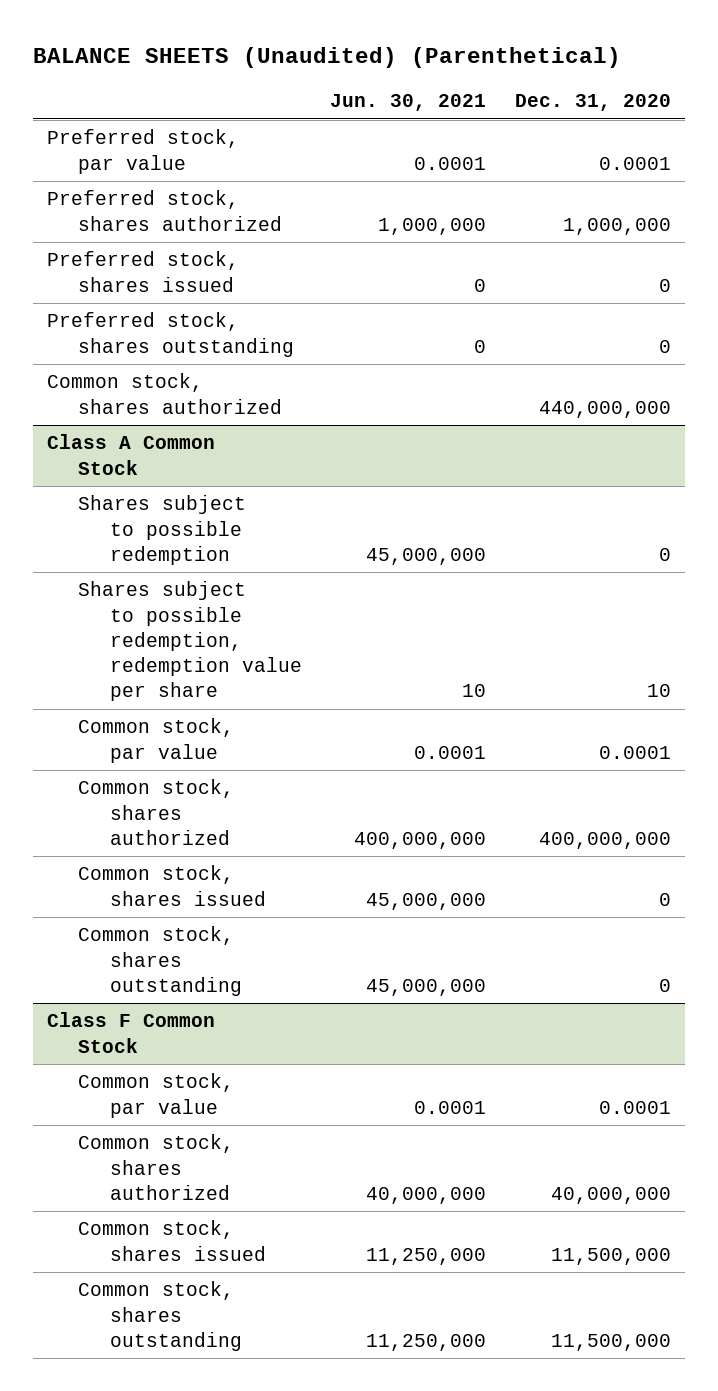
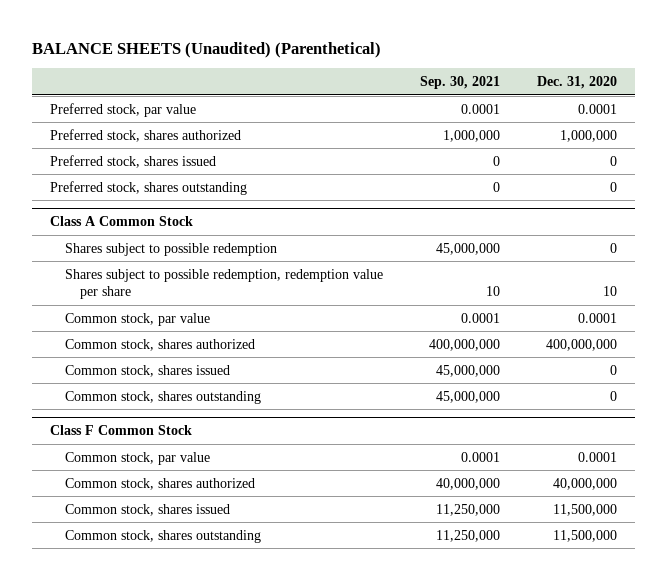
[330,94,487,112] Jun. 30, 2021 -> none
none -> [419,76,500,90] Sep. 30, 2021
[47,373,283,414] Common stock, shares authorized -> none

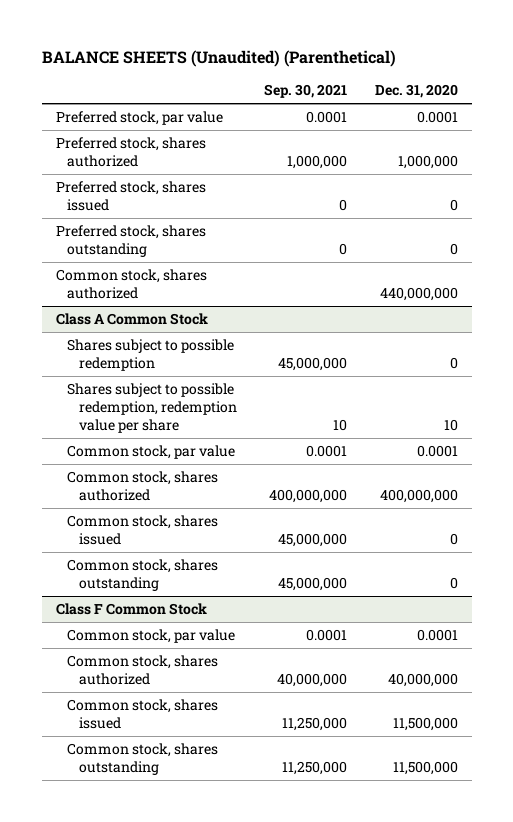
none -> [55,269,207,300] Common stock, shares authorized

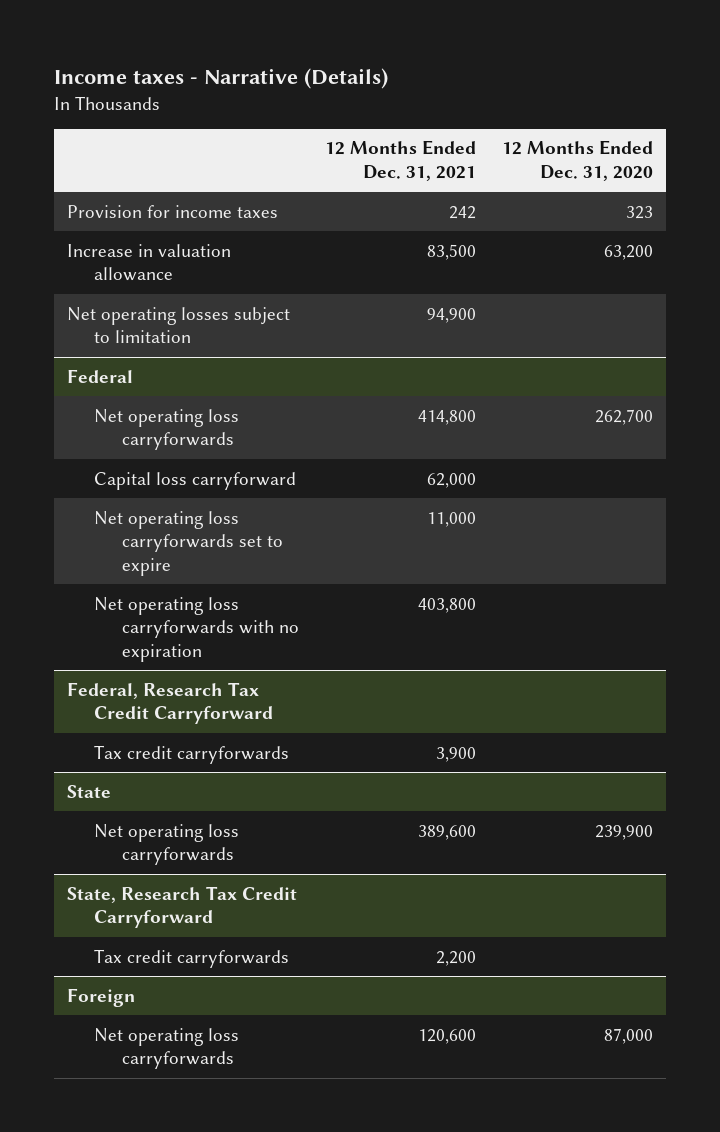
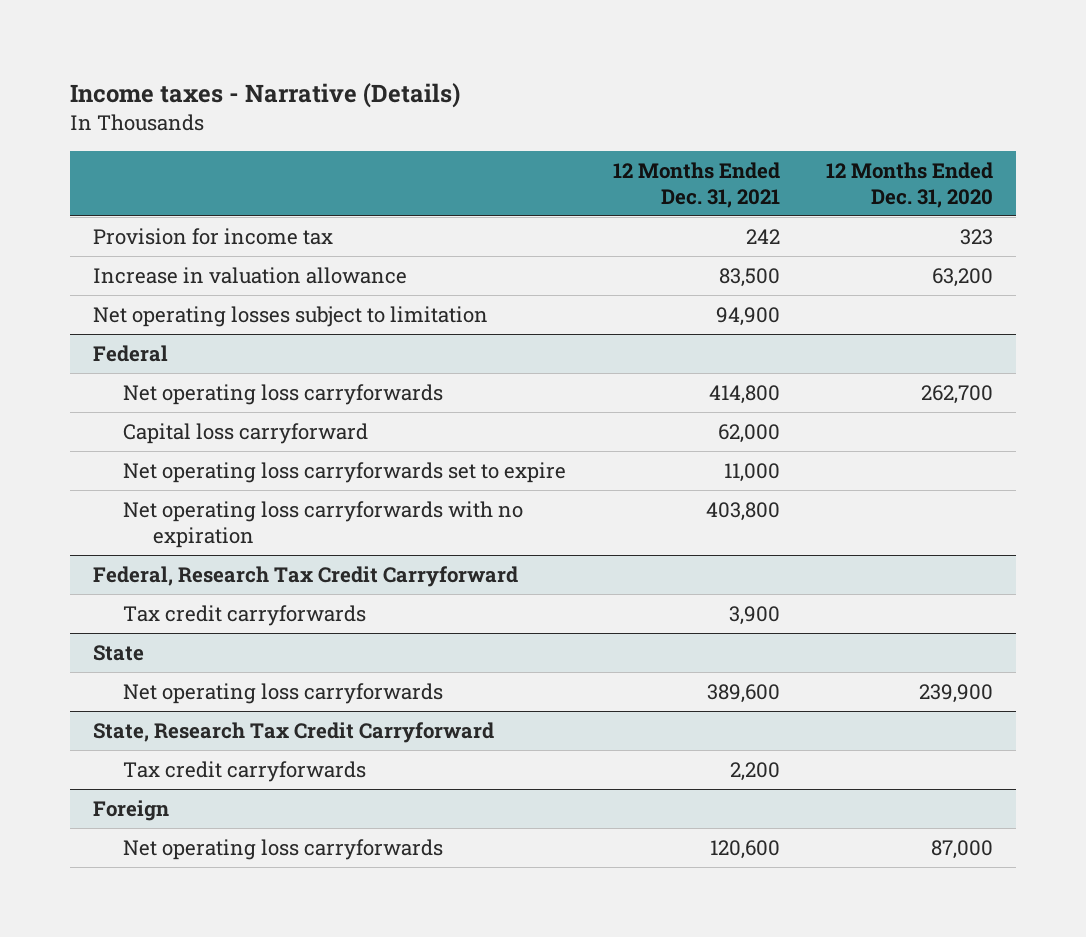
[67,204,279,218] Provision for income taxes -> [93,228,334,246] Provision for income tax

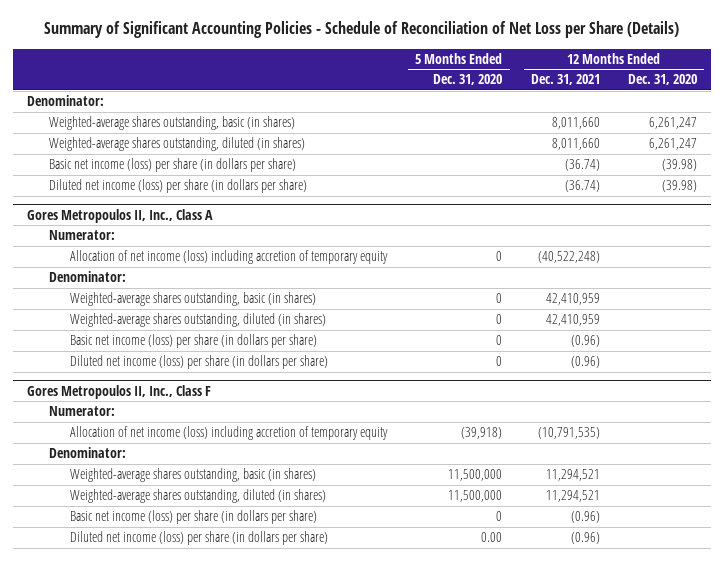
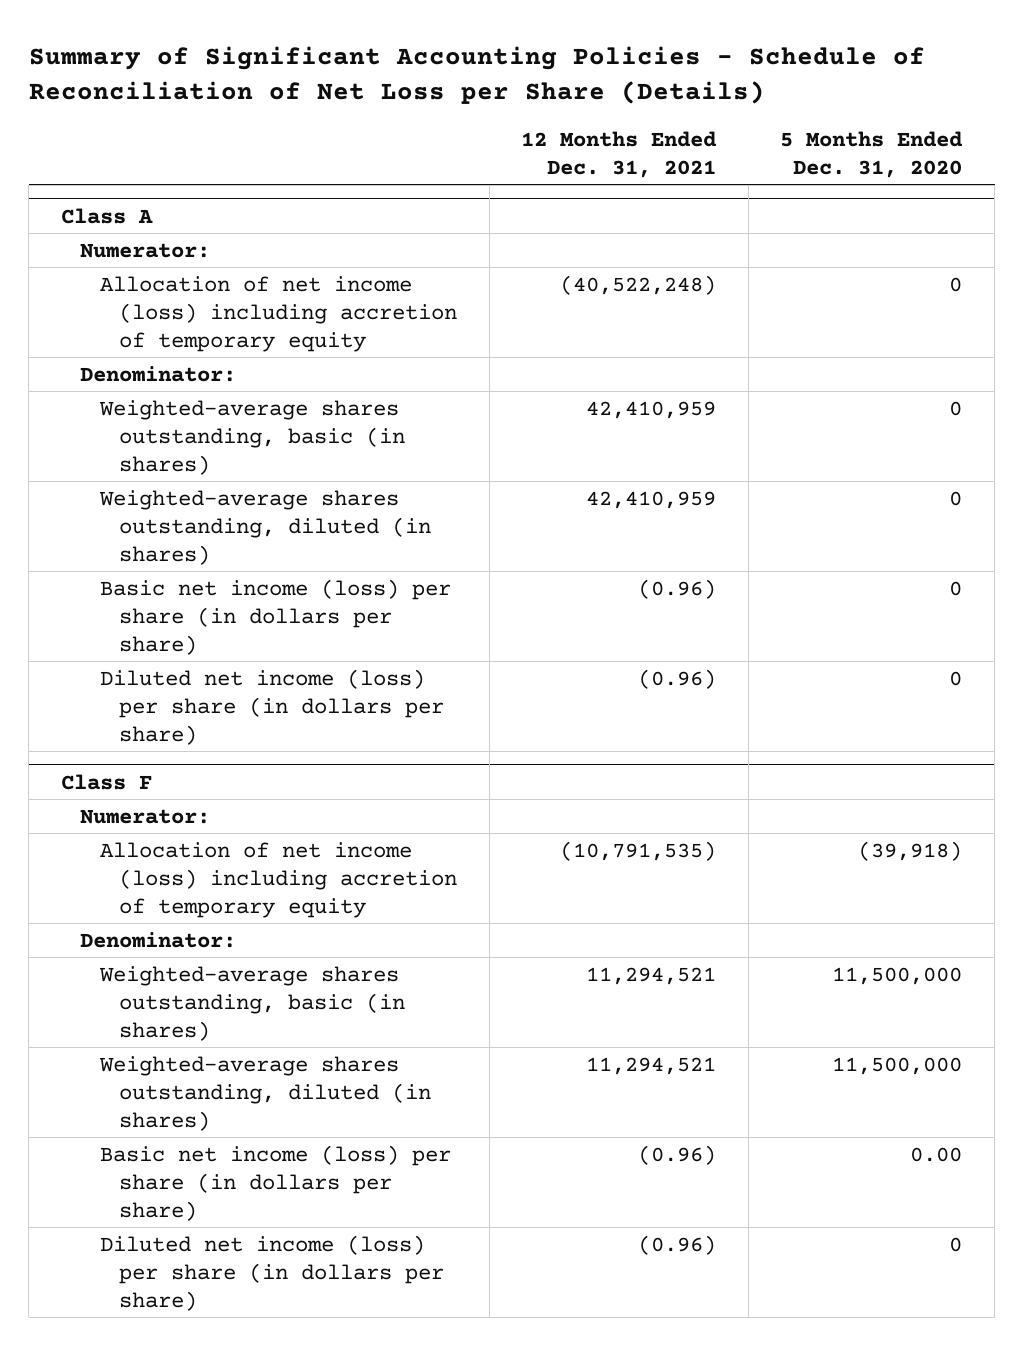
[628,74,698,86] Dec. 31, 2020 -> none
[26,95,104,107] Denominator: -> none
[48,116,295,131] Weighted-average shares outstanding, basic (in shares) -> none
[48,137,305,152] Weighted-average shares outstanding, diluted (in shares) -> none
[48,158,296,173] Basic net income (loss) per share (in dollars per share) -> none
[48,179,307,194] Diluted net income (loss) per share (in dollars per share) -> none
[26,208,213,223] Gores Metropoulos II, Inc., Class A -> none
none -> [60,207,153,224] Class A
[26,384,211,399] Gores Metropoulos II, Inc., Class F -> none
none -> [60,773,152,790] Class F
[496,511,503,522] 0 -> [910,1146,963,1162] 0.00
[481,532,503,543] 0.00 -> [949,1236,963,1252] 0

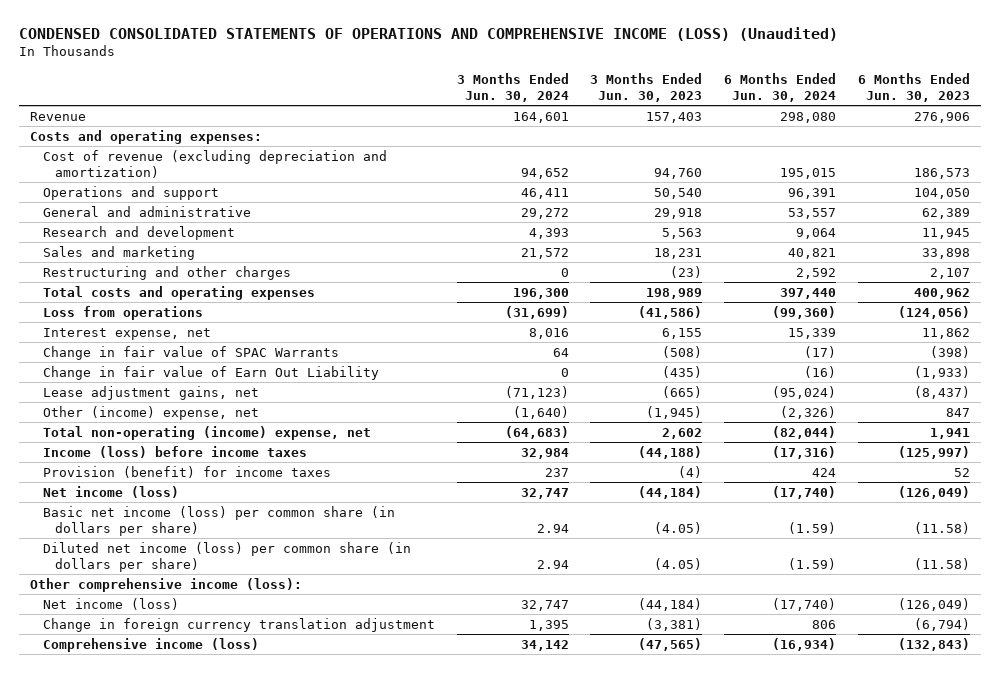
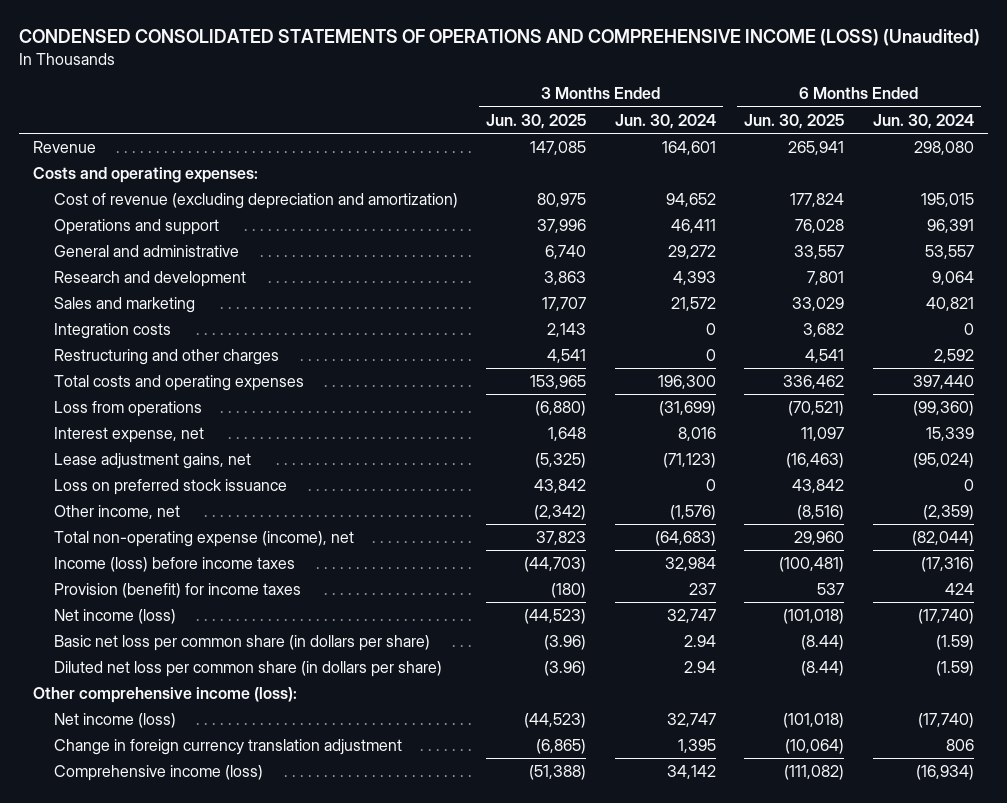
[590,72,703,102] 3 Months Ended Jun. 30, 2023 -> none
[858,72,971,102] 6 Months Ended Jun. 30, 2023 -> none
none -> [486,113,587,129] Jun. 30, 2025
none -> [744,113,845,129] Jun. 30, 2025
none -> [53,322,171,339] Integration costs
[42,345,339,360] Change in fair value of SPAC Warrants -> none
[42,365,379,380] Change in fair value of Earn Out Liability -> none
none -> [53,478,287,495] Loss on preferred stock issuance
[42,405,259,420] Other (income) expense, net -> [53,504,180,519] Other income, net
[512,405,569,419] (1,640) -> [669,504,716,520] (1,576)
[780,405,837,419] (2,326) -> [922,504,974,520] (2,359)
[42,425,371,440] Total non-operating (income) expense, net -> [53,530,354,547] Total non-operating expense (income), net
[42,505,395,536] Basic net income (loss) per common share (in dollars per share) -> [53,634,430,651] Basic net loss per common share (in dollars per share)
[42,541,411,572] Diluted net income (loss) per common share (in dollars per share) -> [53,660,442,677] Diluted net loss per common share (in dollars per share)

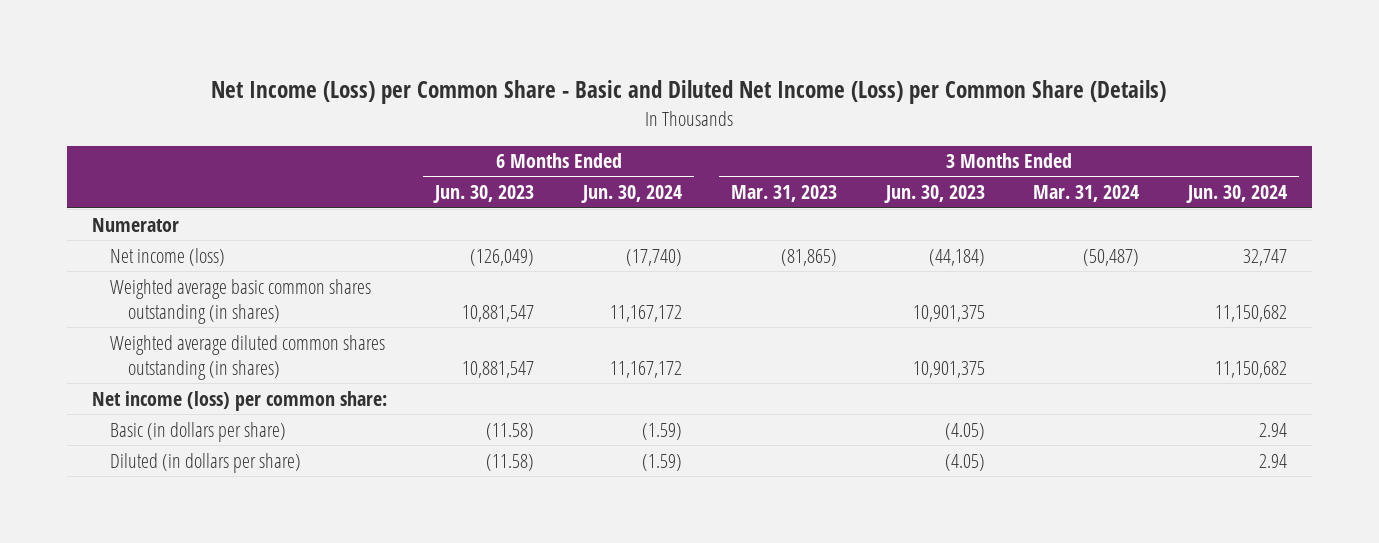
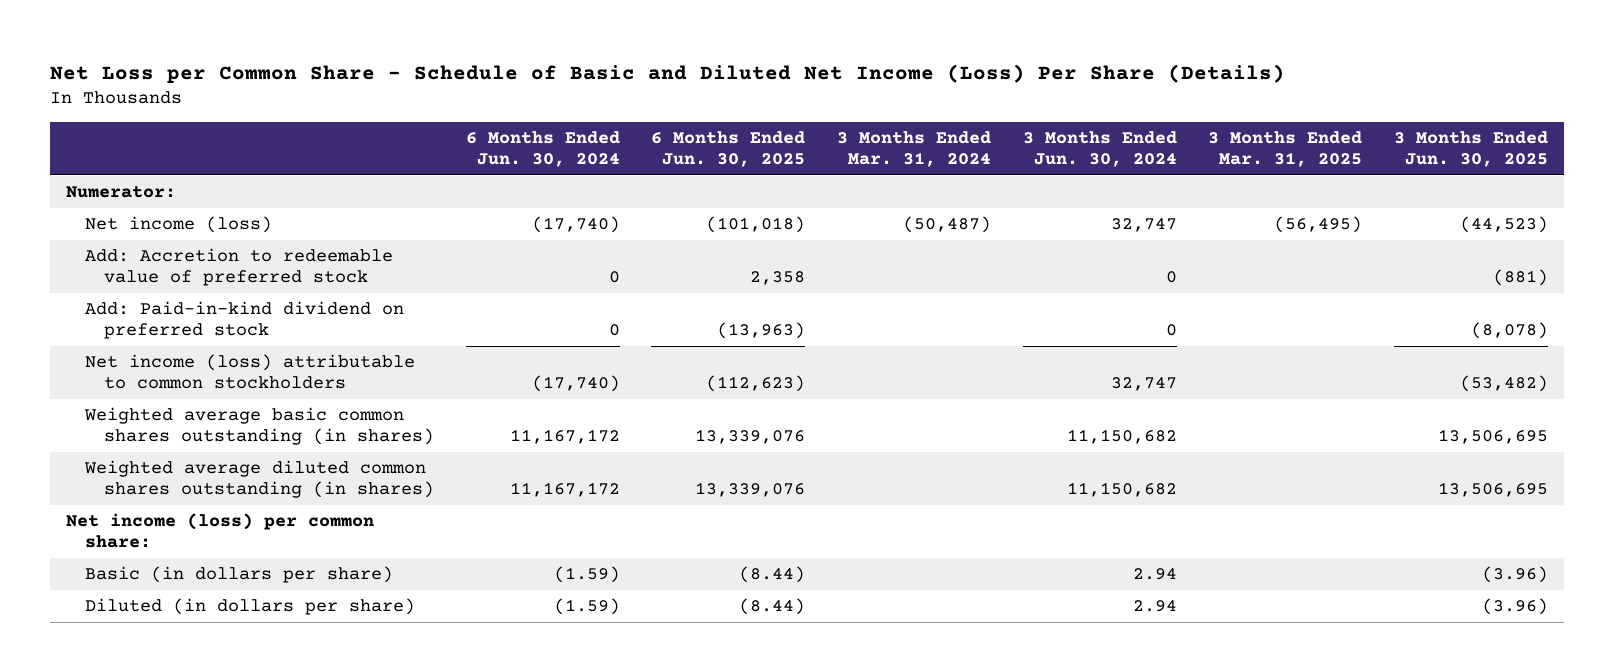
[211,80,1167,105] Net Income (Loss) per Common Share - Basic and Diluted Net Income (Loss) per Common Share (Details) -> [50,63,1286,83] Net Loss per Common Share - Schedule of Basic and Diluted Net Income (Loss) Per Share (Details)
[433,185,535,204] Jun. 30, 2023 -> none
[730,185,837,203] Mar. 31, 2023 -> none
[883,185,985,204] Jun. 30, 2023 -> none
none -> [651,130,806,168] 6 Months Ended Jun. 30, 2025
none -> [1208,130,1363,168] 3 Months Ended Mar. 31, 2025
none -> [1394,130,1549,168] 3 Months Ended Jun. 30, 2025
[91,217,179,232] Numerator -> [65,186,176,199] Numerator:
none -> [85,248,394,287] Add: Accretion to redeemable value of preferred stock
none -> [85,301,405,340] Add: Paid-in-kind dividend on preferred stock
none -> [85,354,416,390] Net income (loss) attributable to common stockholders

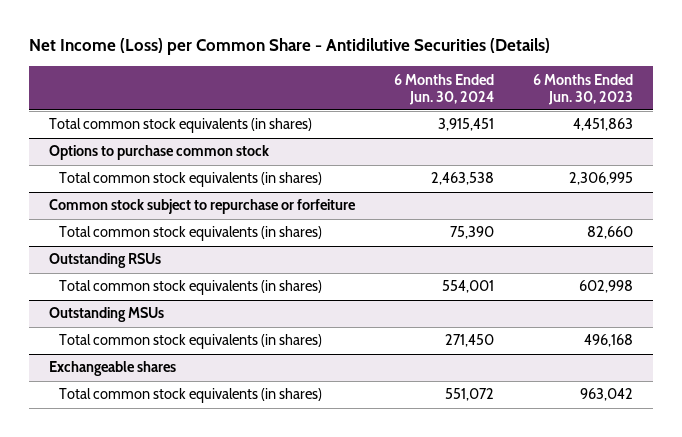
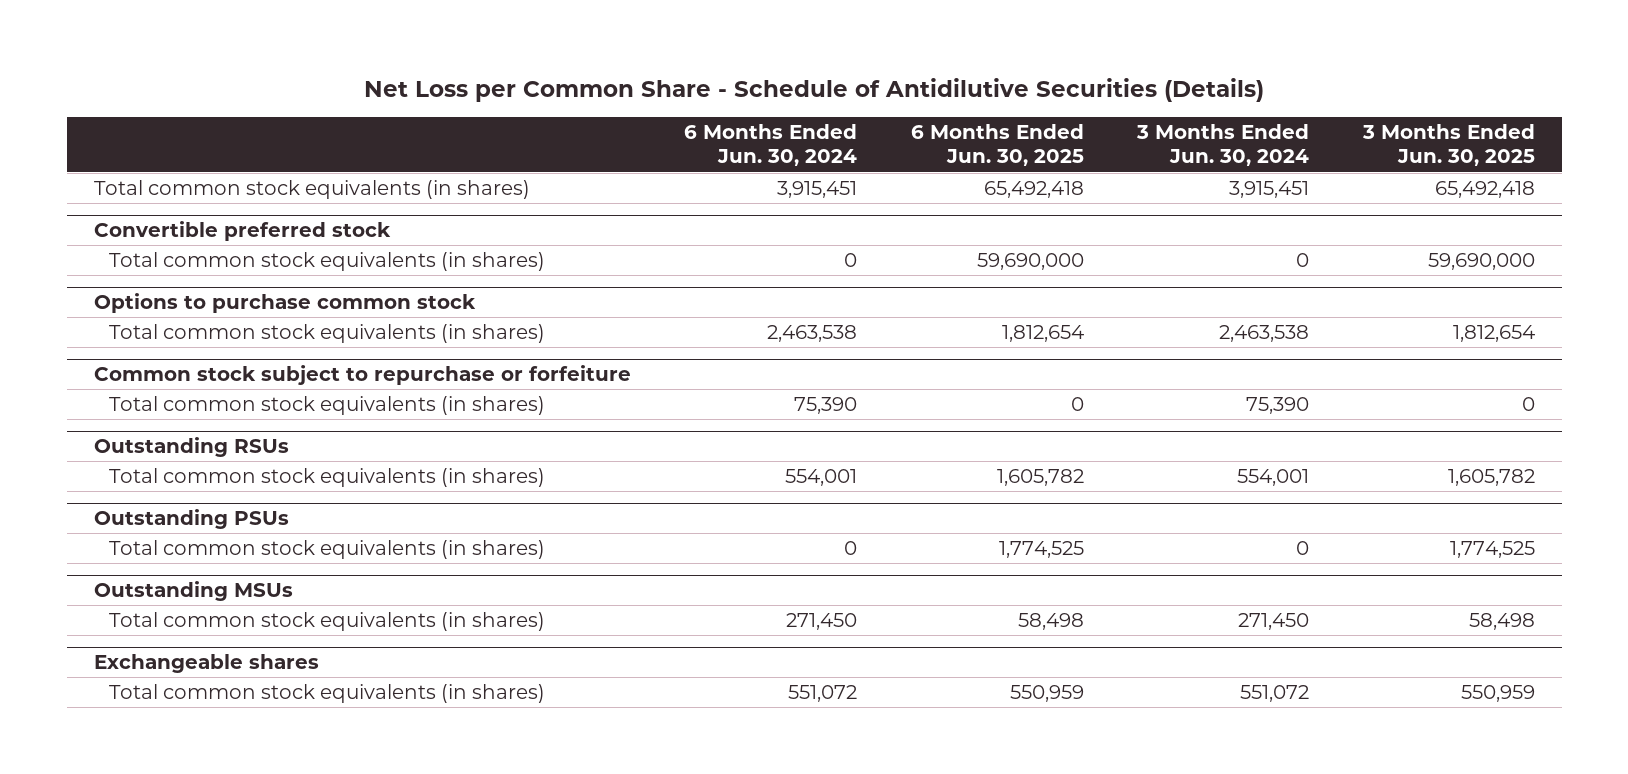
[28,38,550,56] Net Income (Loss) per Common Share - Antidilutive Securities (Details) -> [364,78,1265,103] Net Loss per Common Share - Schedule of Antidilutive Securities (Details)
[533,73,634,105] 6 Months Ended Jun. 30, 2023 -> none
none -> [910,124,1084,167] 6 Months Ended Jun. 30, 2025
none -> [1136,124,1310,167] 3 Months Ended Jun. 30, 2024
none -> [1361,124,1535,167] 3 Months Ended Jun. 30, 2025
none -> [93,221,391,242] Convertible preferred stock
none -> [109,252,546,272] Total common stock equivalents (in shares)
none -> [93,509,289,530] Outstanding PSUs
none -> [109,540,546,560] Total common stock equivalents (in shares)

